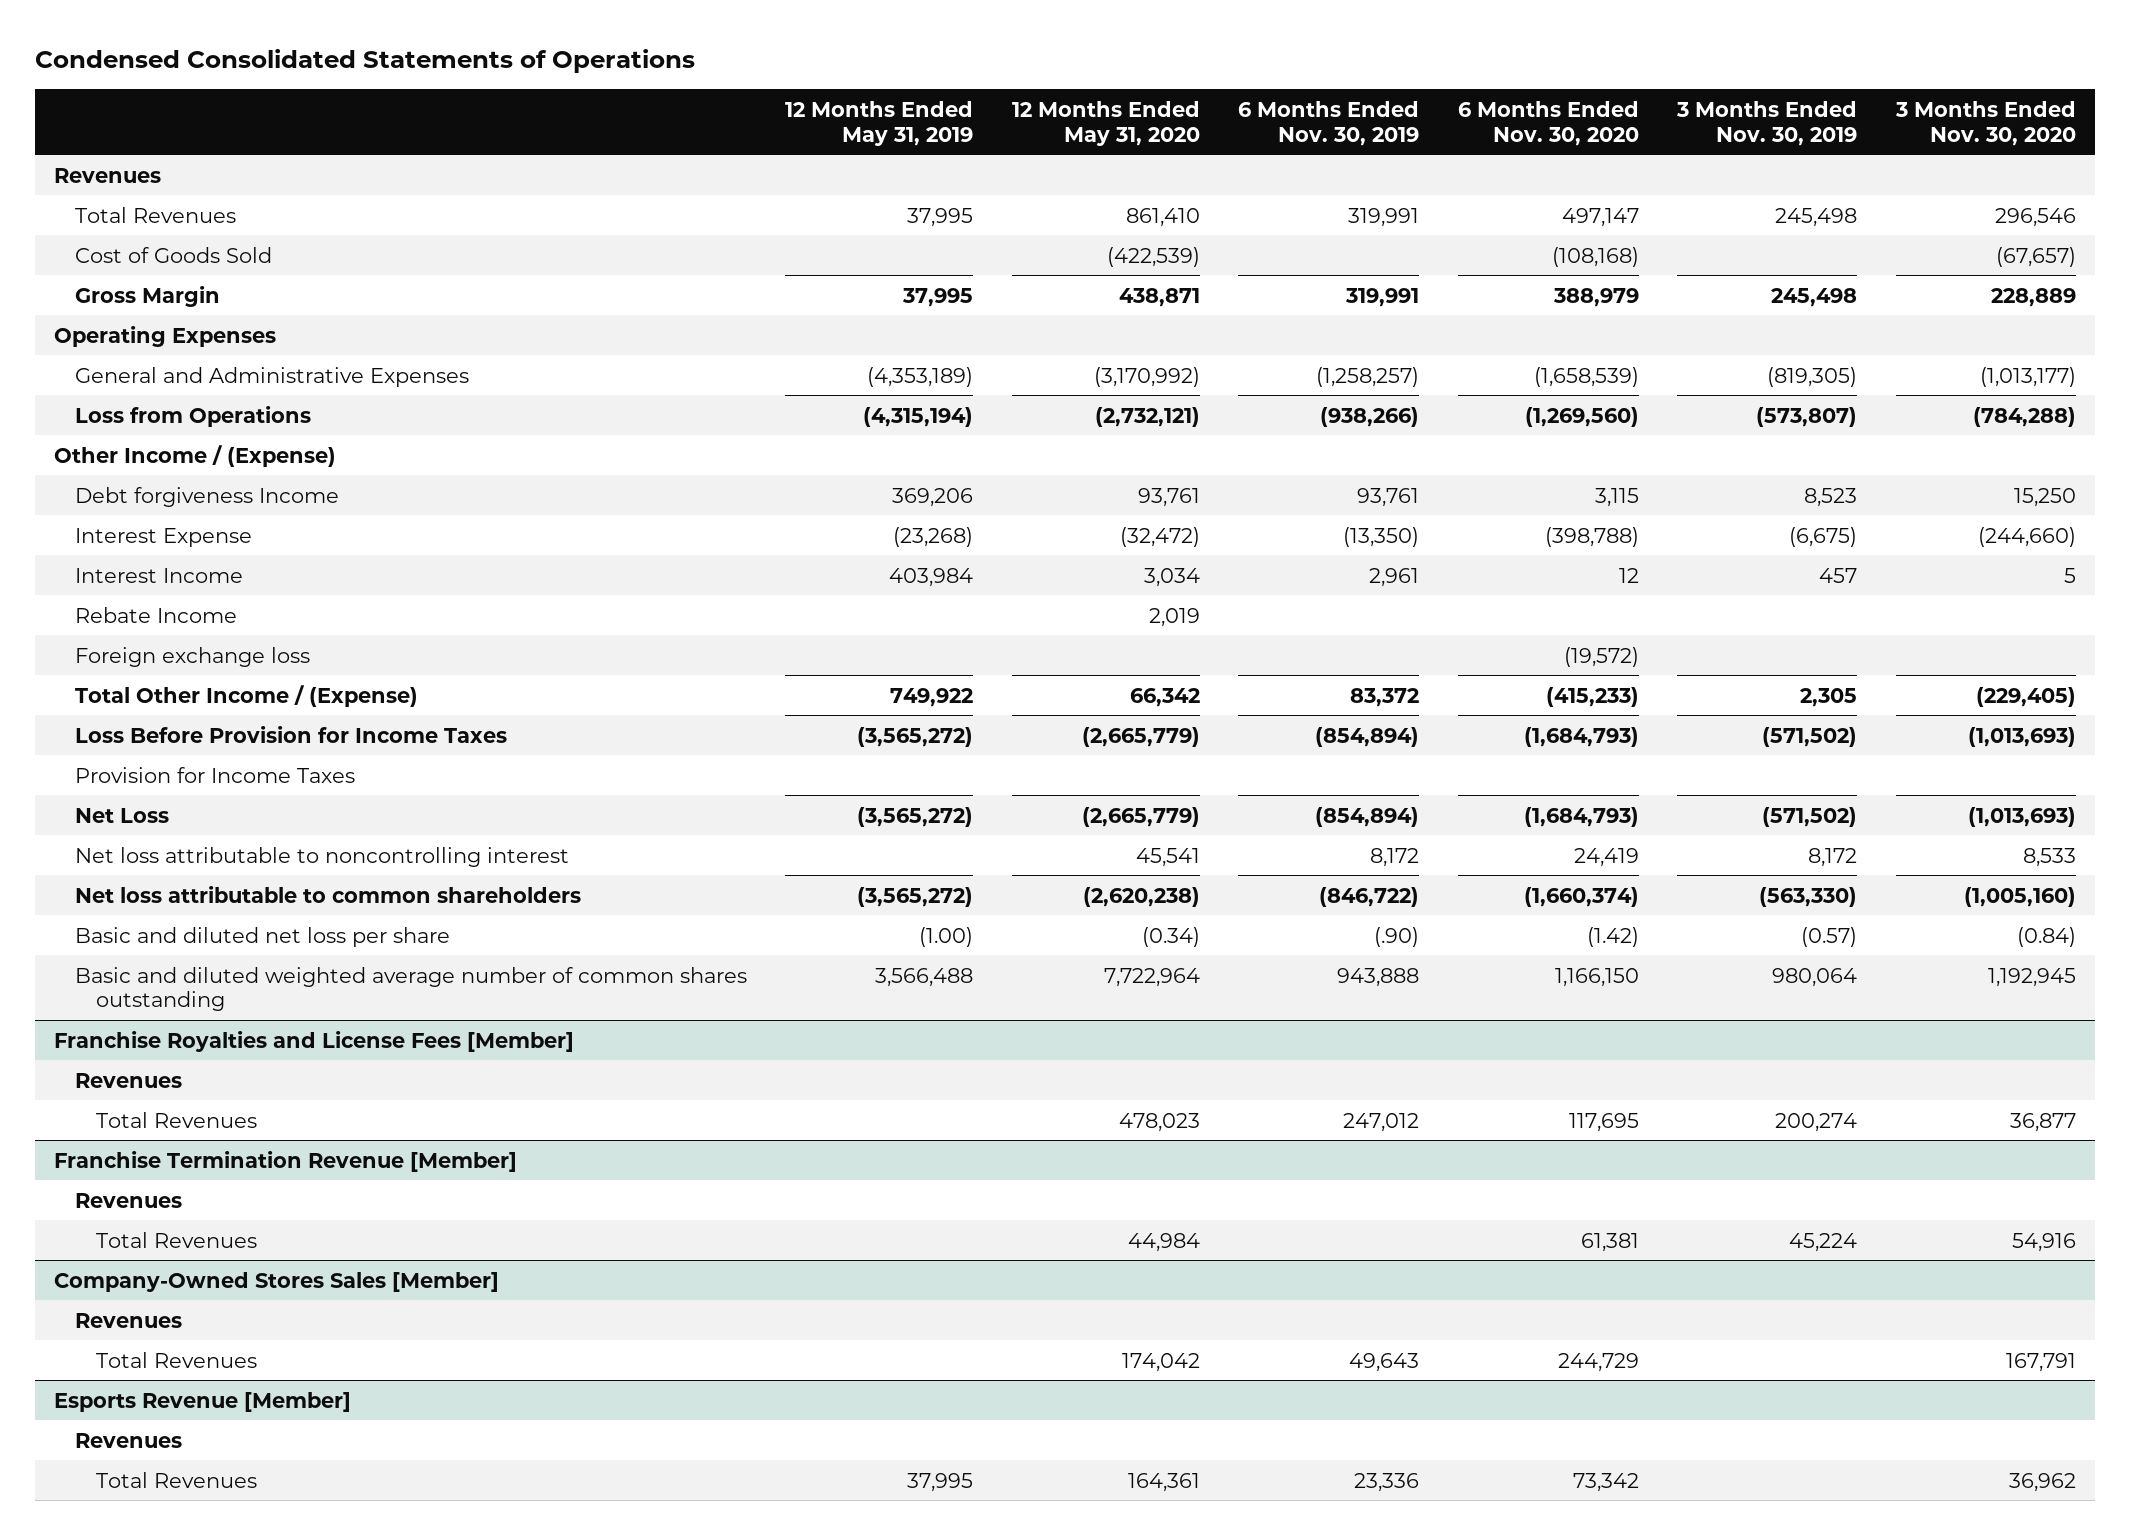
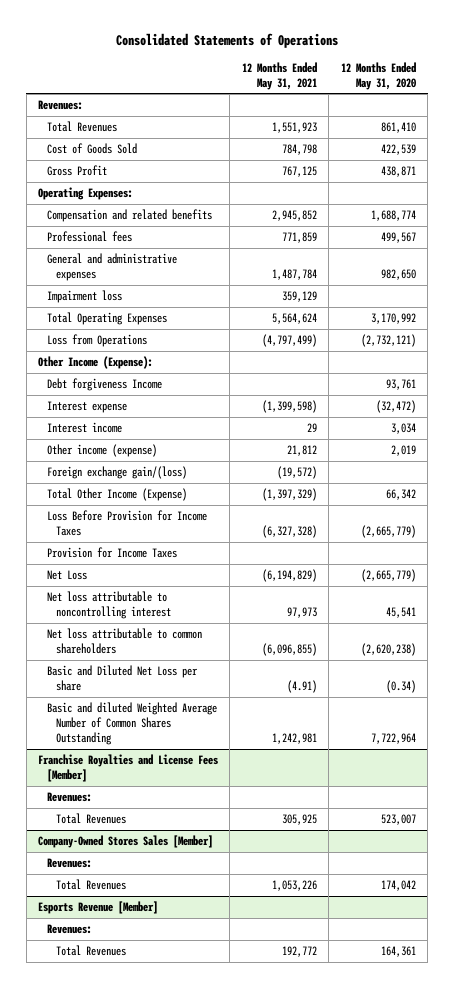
[35,49,696,74] Condensed Consolidated Statements of Operations -> [115,32,338,48] Consolidated Statements of Operations
[785,100,974,146] 12 Months Ended May 31, 2019 -> none
[1238,100,1420,146] 6 Months Ended Nov. 30, 2019 -> none
[1457,100,1639,146] 6 Months Ended Nov. 30, 2020 -> none
[1676,100,1858,146] 3 Months Ended Nov. 30, 2019 -> none
[1894,100,2076,146] 3 Months Ended Nov. 30, 2020 -> none
none -> [241,61,317,90] 12 Months Ended May 31, 2021
[54,167,162,183] Revenues -> [37,99,83,110] Revenues:
[1106,246,1200,267] (422,539) -> [380,143,416,155] 422,539
[75,285,221,307] Gross Margin -> [46,164,107,176] Gross Profit
[54,325,277,347] Operating Expenses -> [37,186,133,200] Operating Expenses:
none -> [46,208,212,222] Compensation and related benefits
none -> [46,230,132,242] Professional fees
[75,366,470,387] General and Administrative Expenses -> [46,252,177,281] General and administrative expenses
[1093,366,1200,387] (3,170,992) -> [380,268,416,280] 982,650
none -> [46,289,122,303] Impairment loss
none -> [46,311,167,325] Total Operating Expenses
[54,444,337,467] Other Income / (Expense) -> [37,355,153,369] Other Income (Expense):
[75,527,253,547] Interest Expense -> [46,400,127,413] Interest expense
[75,567,244,583] Interest Income -> [46,421,122,433] Interest income
[75,606,238,623] Rebate Income -> [46,443,157,457] Other income (expense)
[75,646,311,667] Foreign exchange loss -> [46,465,187,479] Foreign exchange gain/(loss)
[75,684,419,707] Total Other Income / (Expense) -> [46,487,187,501] Total Other Income (Expense)
[75,926,451,947] Basic and diluted net loss per share -> [46,664,198,691] Basic and Diluted Net Loss per share
[75,966,748,1012] Basic and diluted weighted average number of common shares outstanding -> [46,701,217,745] Basic and diluted Weighted Average Number of Common Shares Outstanding
[54,1150,518,1172] Franchise Termination Revenue [Member] -> none
[75,1192,183,1208] Revenues -> none
[95,1231,257,1248] Total Revenues -> none
[75,1072,183,1088] Revenues -> [46,791,92,802] Revenues:
[1118,1112,1200,1132] 478,023 -> [380,813,416,825] 523,007
[75,1312,183,1328] Revenues -> [46,857,92,868] Revenues:
[75,1432,183,1448] Revenues -> [46,923,92,934] Revenues:

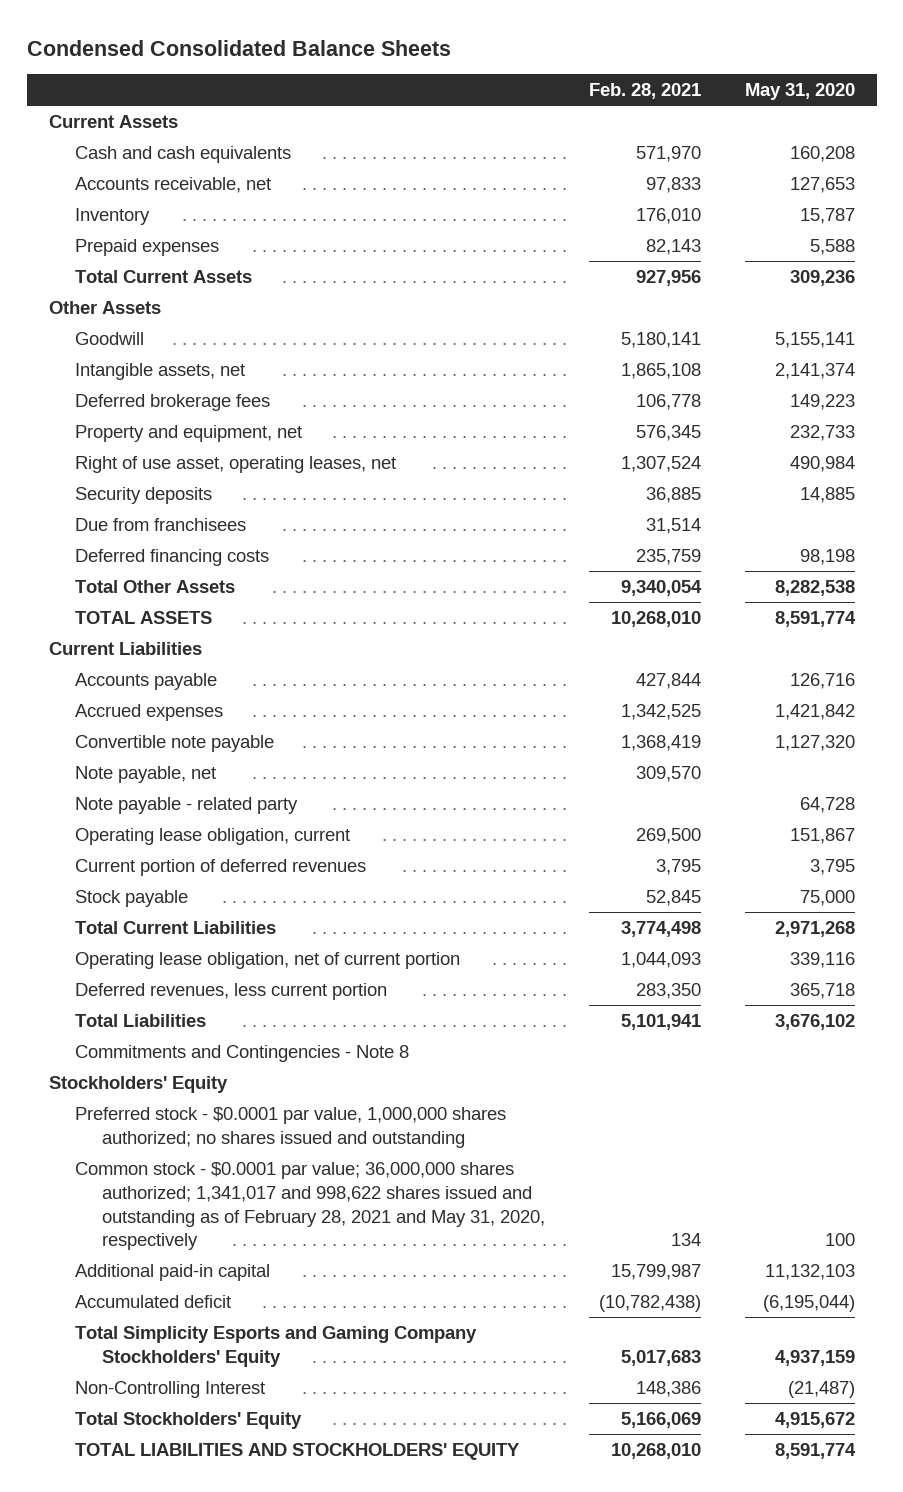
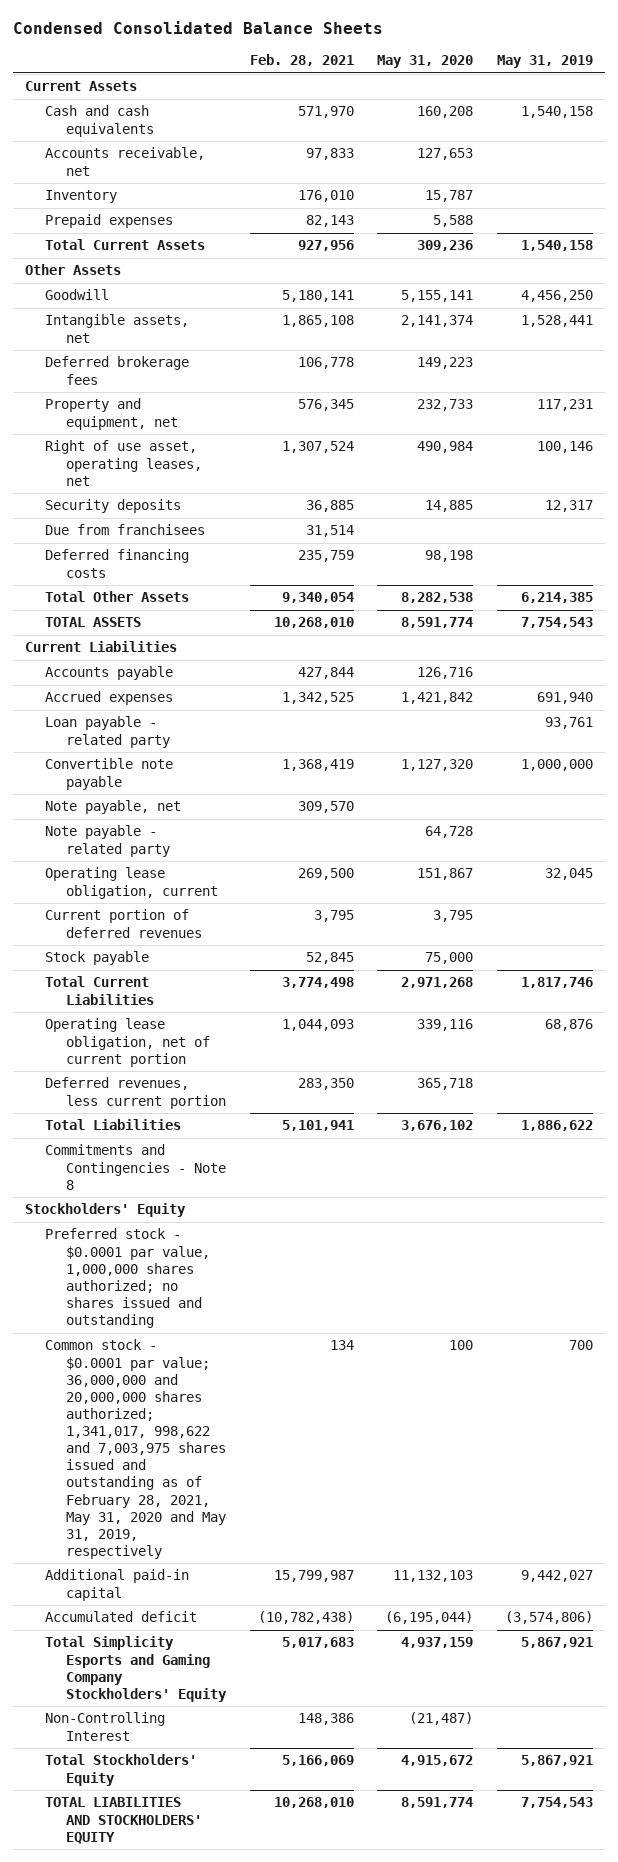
none -> [497,55,594,69] May 31, 2019
none -> [45,716,170,748] Loan payable - related party
[75,1162,545,1251] Common stock - $0.0001 par value; 36,000,000 shares authorized; 1,341,017 and 998,622 shares issued and outstanding as of February 28, 2021 and May 31, 2020, respectively -> [45,1339,226,1560] Common stock - $0.0001 par value; 36,000,000 and 20,000,000 shares authorized; 1,341,017, 998,622 and 7,003,975 shares issued and outstanding as of February 28, 2021, May 31, 2020 and May 31, 2019, respectively

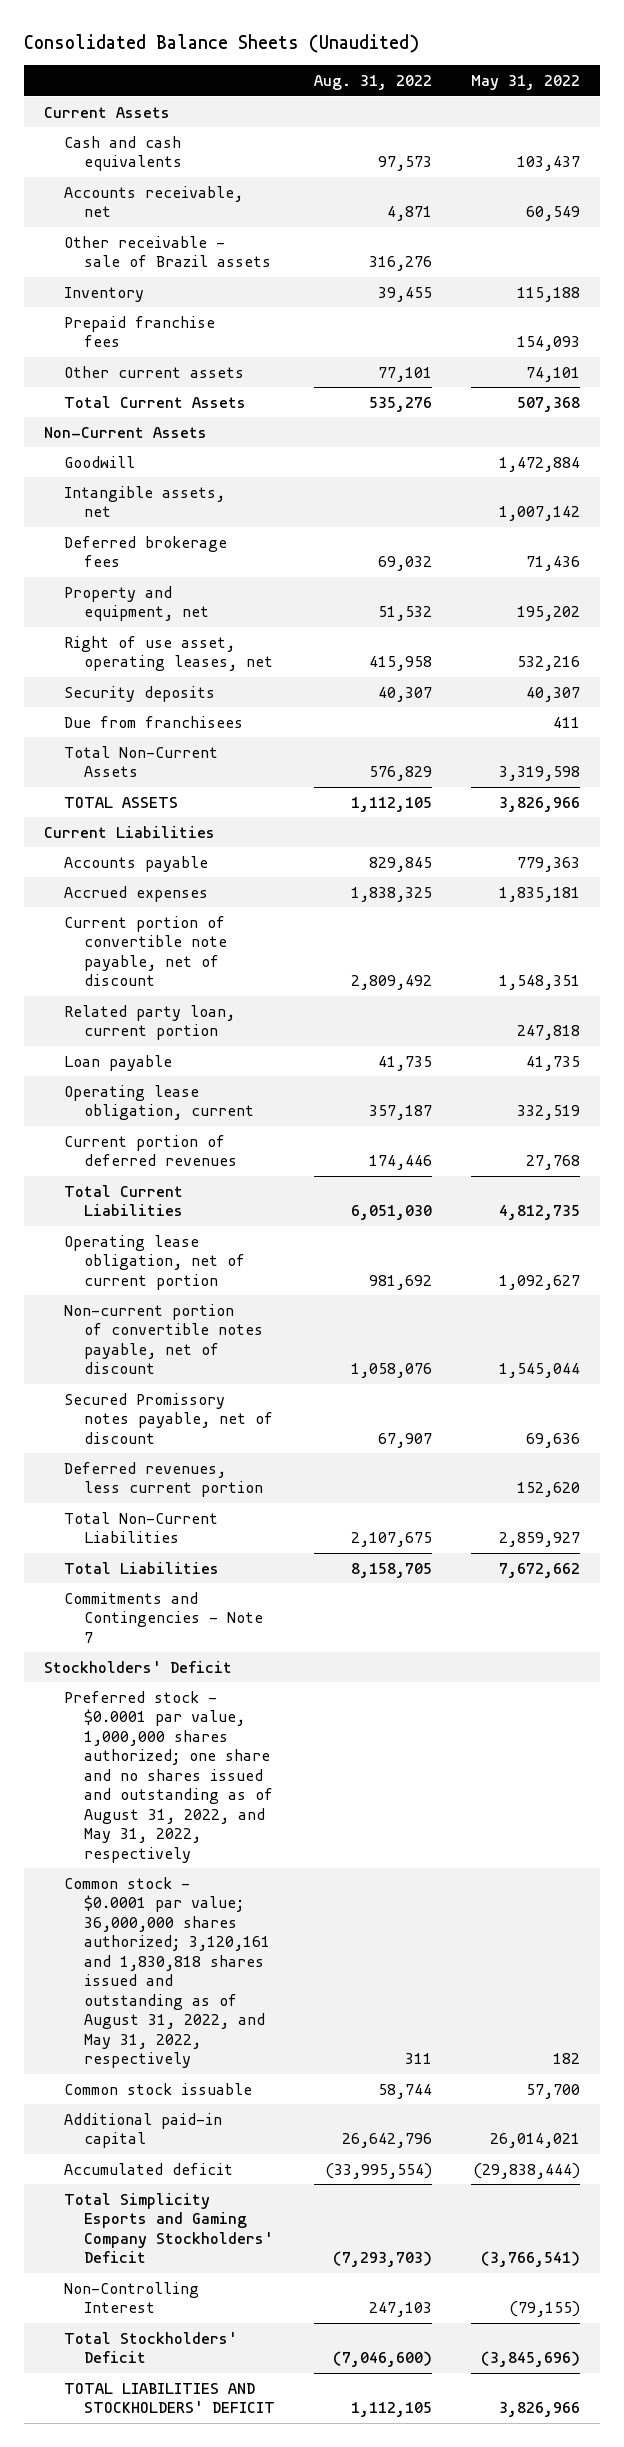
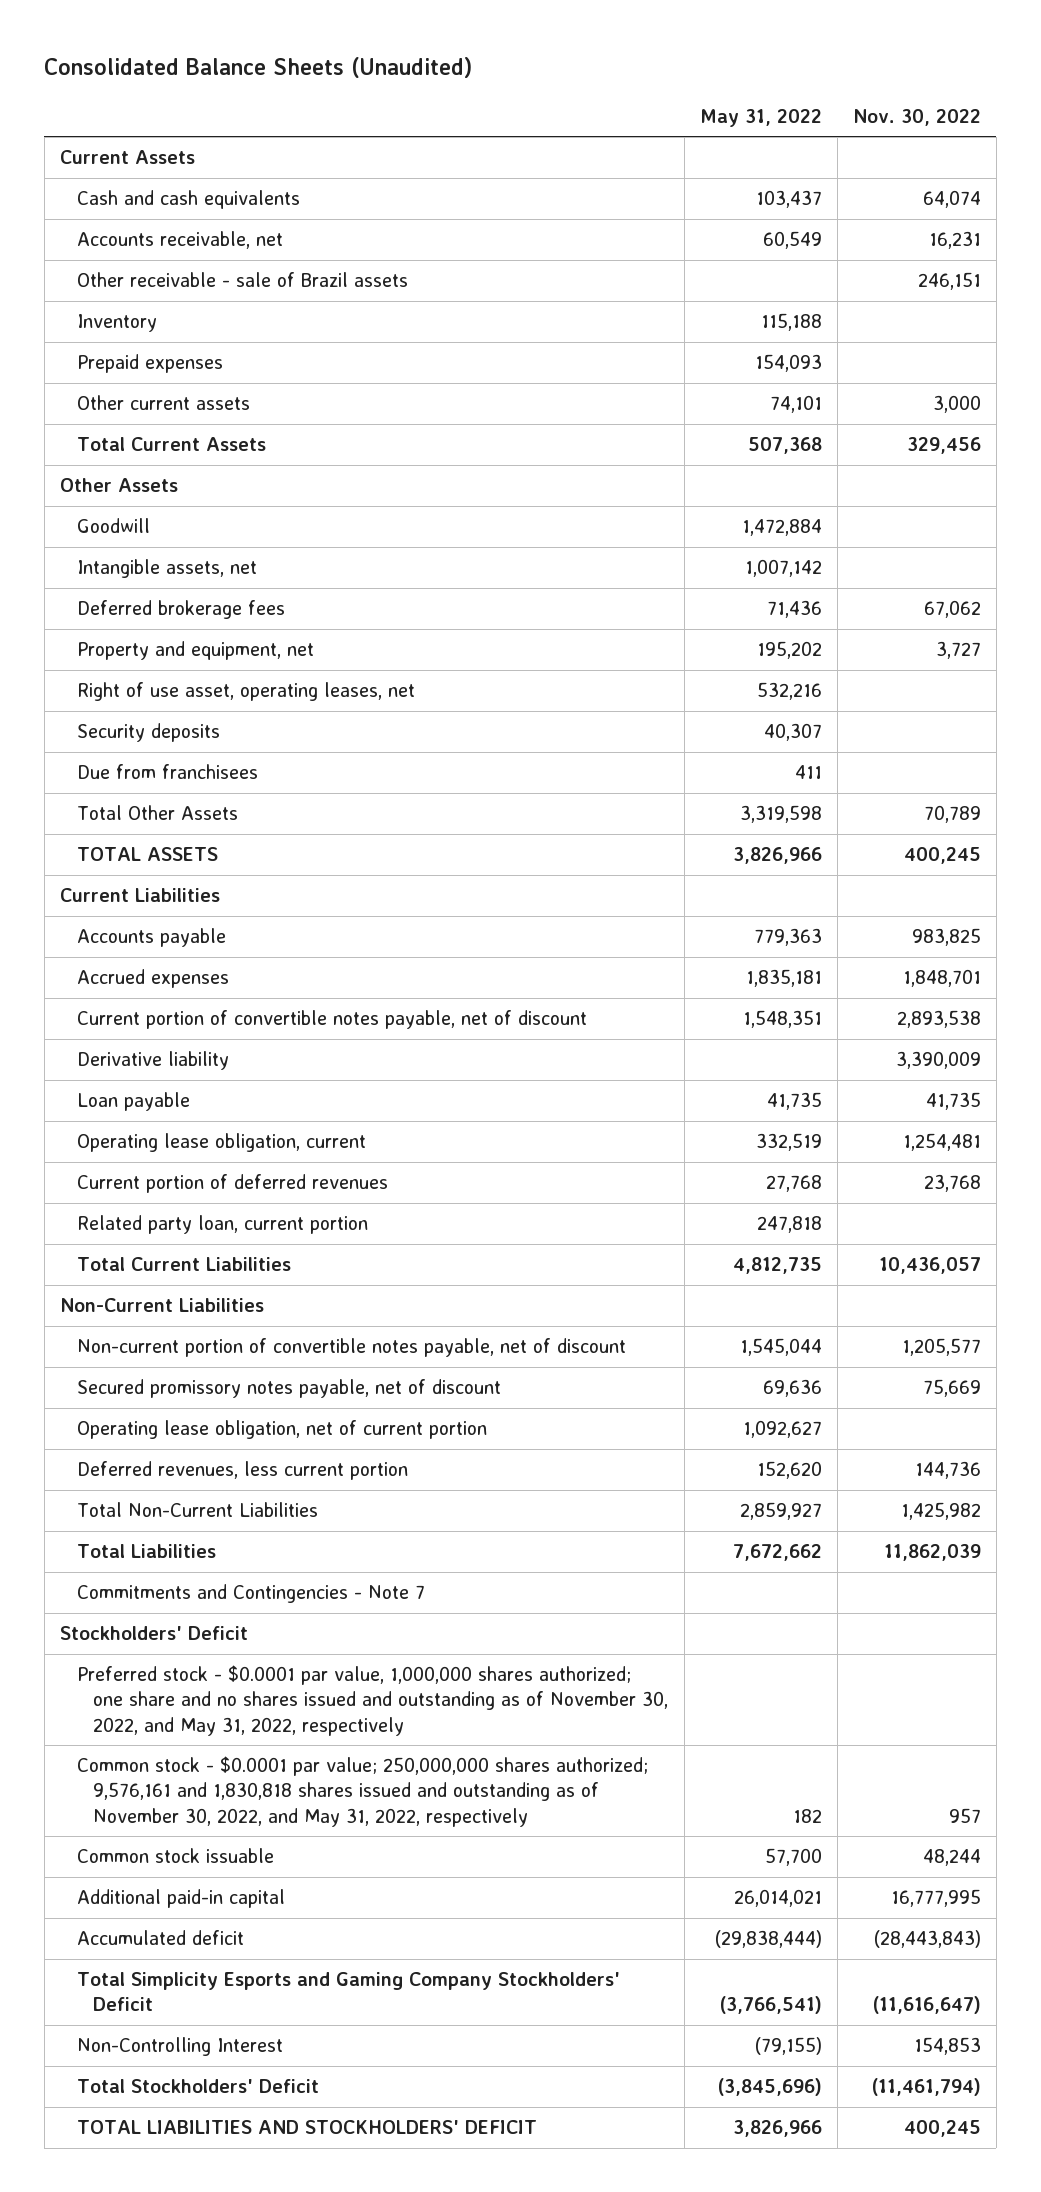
[314,75,433,91] Aug. 31, 2022 -> none
none -> [852,108,981,126] Nov. 30, 2022
[64,315,216,348] Prepaid franchise fees -> [76,354,223,374] Prepaid expenses
[43,426,207,438] Non-Current Assets -> none
none -> [59,478,178,493] Other Assets
[64,745,219,778] Total Non-Current Assets -> [76,805,238,821] Total Other Assets
[64,915,228,987] Current portion of convertible note payable, net of discount -> [76,1010,587,1030] Current portion of convertible notes payable, net of discount
none -> [76,1051,229,1071] Derivative liability
[64,1004,236,1041] Related party loan, current portion -> [76,1215,368,1235] Related party loan, current portion
none -> [59,1298,264,1313] Non-Current Liabilities
[64,1392,274,1444] Secured Promissory notes payable, net of discount -> [76,1379,501,1399] Secured promissory notes payable, net of discount
[64,1234,246,1290] Operating lease obligation, net of current portion -> [76,1420,487,1440] Operating lease obligation, net of current portion
[64,1690,274,1863] Preferred stock - $0.0001 par value, 1,000,000 shares authorized; one share and no shares issued and outstanding as of August 31, 2022, and May 31, 2022, respectively -> [76,1665,669,1736] Preferred stock - $0.0001 par value, 1,000,000 shares authorized; one share and no shares issued and outstanding as of November 30, 2022, and May 31, 2022, respectively
[64,1876,271,2069] Common stock - $0.0001 par value; 36,000,000 shares authorized; 3,120,161 and 1,830,818 shares issued and outstanding as of August 31, 2022, and May 31, 2022, respectively -> [76,1756,648,1827] Common stock - $0.0001 par value; 250,000,000 shares authorized; 9,576,161 and 1,830,818 shares issued and outstanding as of November 30, 2022, and May 31, 2022, respectively

